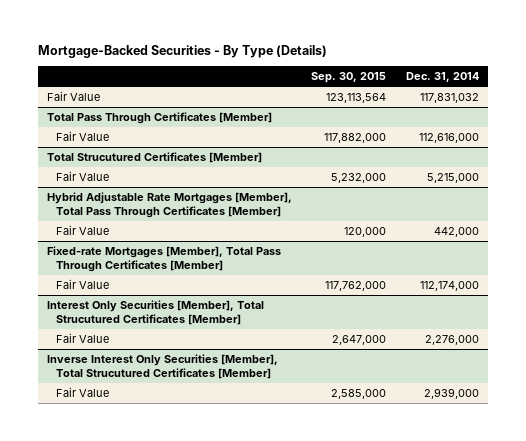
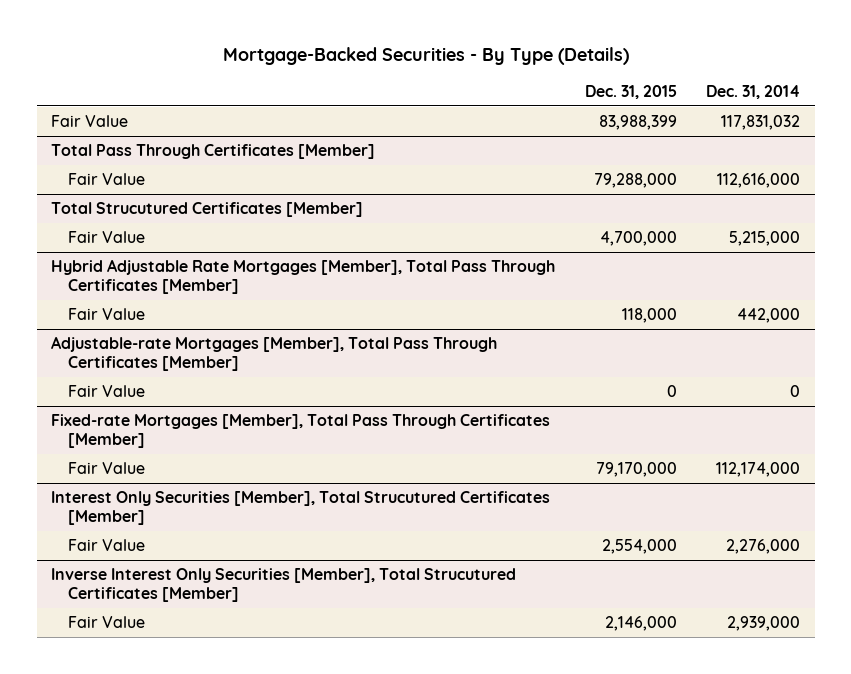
[311,72,387,84] Sep. 30, 2015 -> none
none -> [584,85,677,100] Dec. 31, 2015
none -> [51,336,498,372] Adjustable-rate Mortgages [Member], Total Pass Through Certificates [Member]
none -> [68,385,146,398] Fair Value

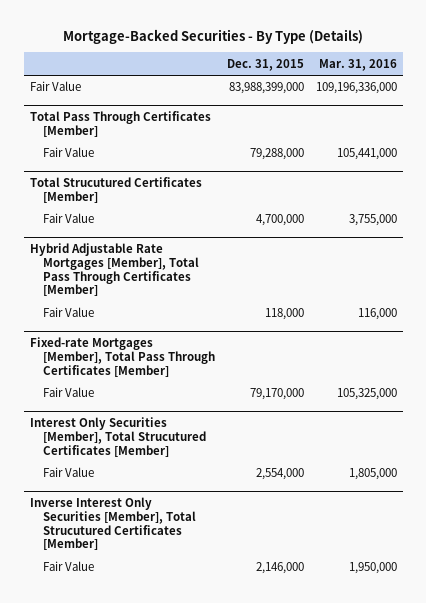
[705,85,800,100] Dec. 31, 2014 -> none
none -> [318,58,397,71] Mar. 31, 2016
[598,115,677,131] 83,988,399 -> [228,82,304,95] 83,988,399,000
[51,336,498,372] Adjustable-rate Mortgages [Member], Total Pass Through Certificates [Member] -> none
[68,385,146,398] Fair Value -> none

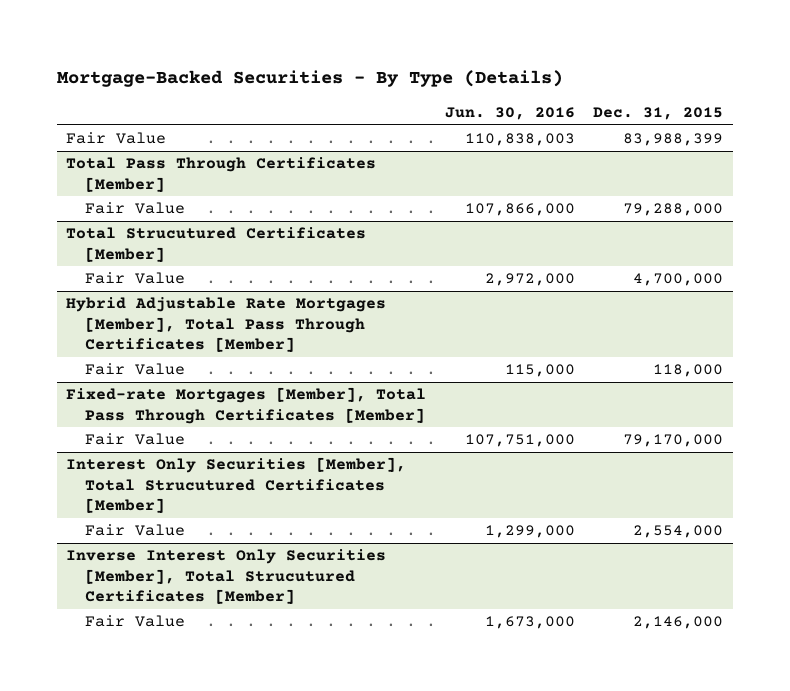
[318,58,397,71] Mar. 31, 2016 -> none
none -> [444,106,575,120] Jun. 30, 2016
[228,82,304,95] 83,988,399,000 -> [623,133,724,147] 83,988,399

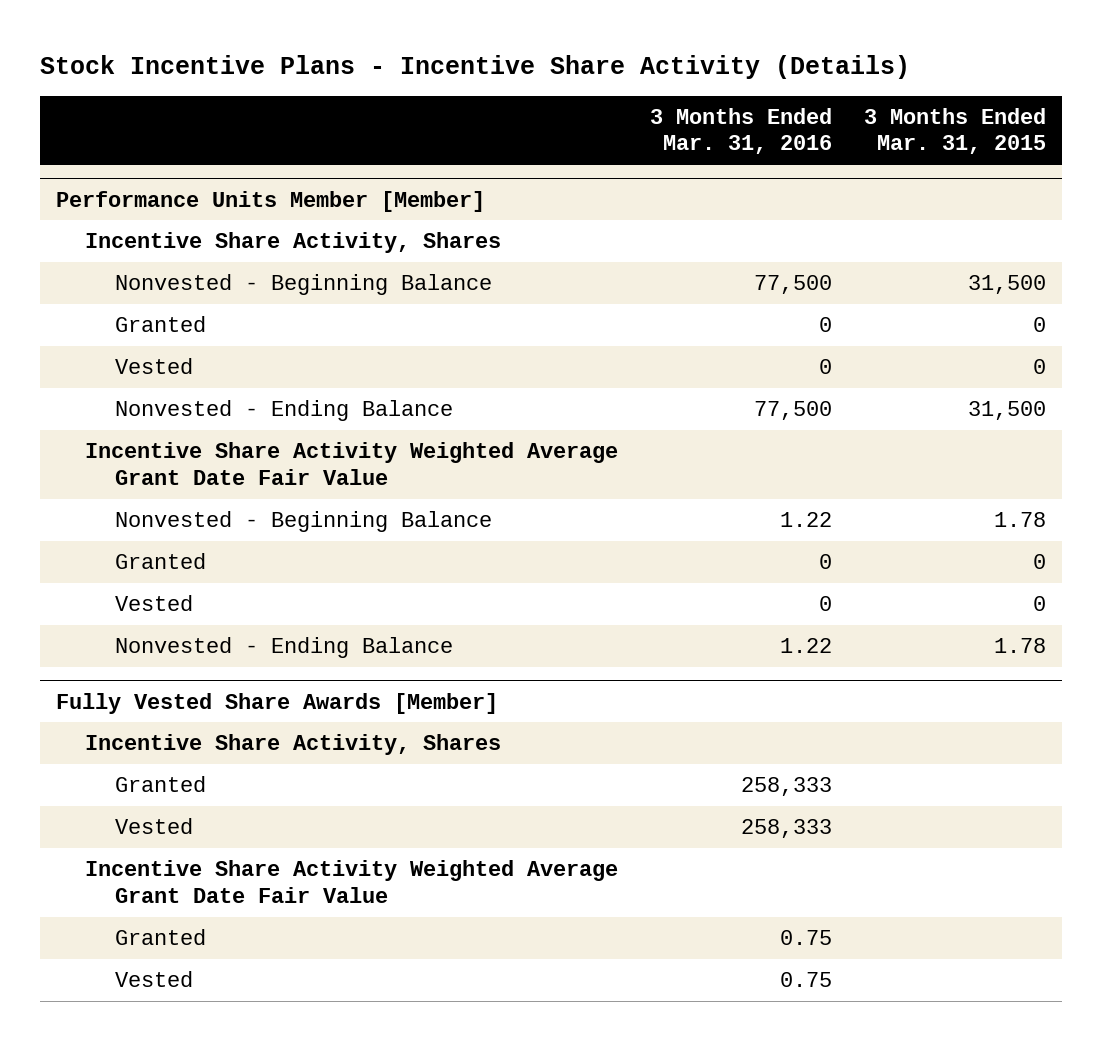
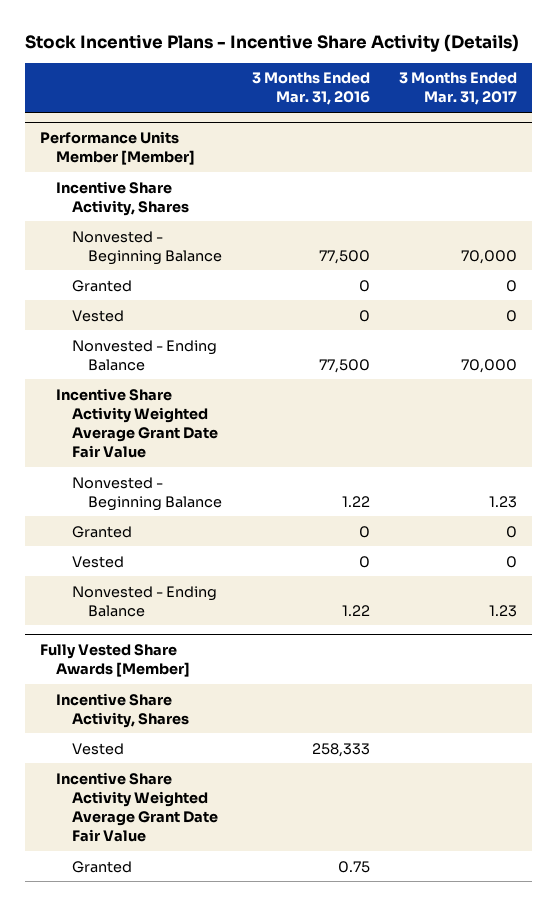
[864,107,1047,155] 3 Months Ended Mar. 31, 2015 -> none
none -> [399,72,518,106] 3 Months Ended Mar. 31, 2017
[114,776,206,793] Granted -> none
[114,971,193,988] Vested -> none

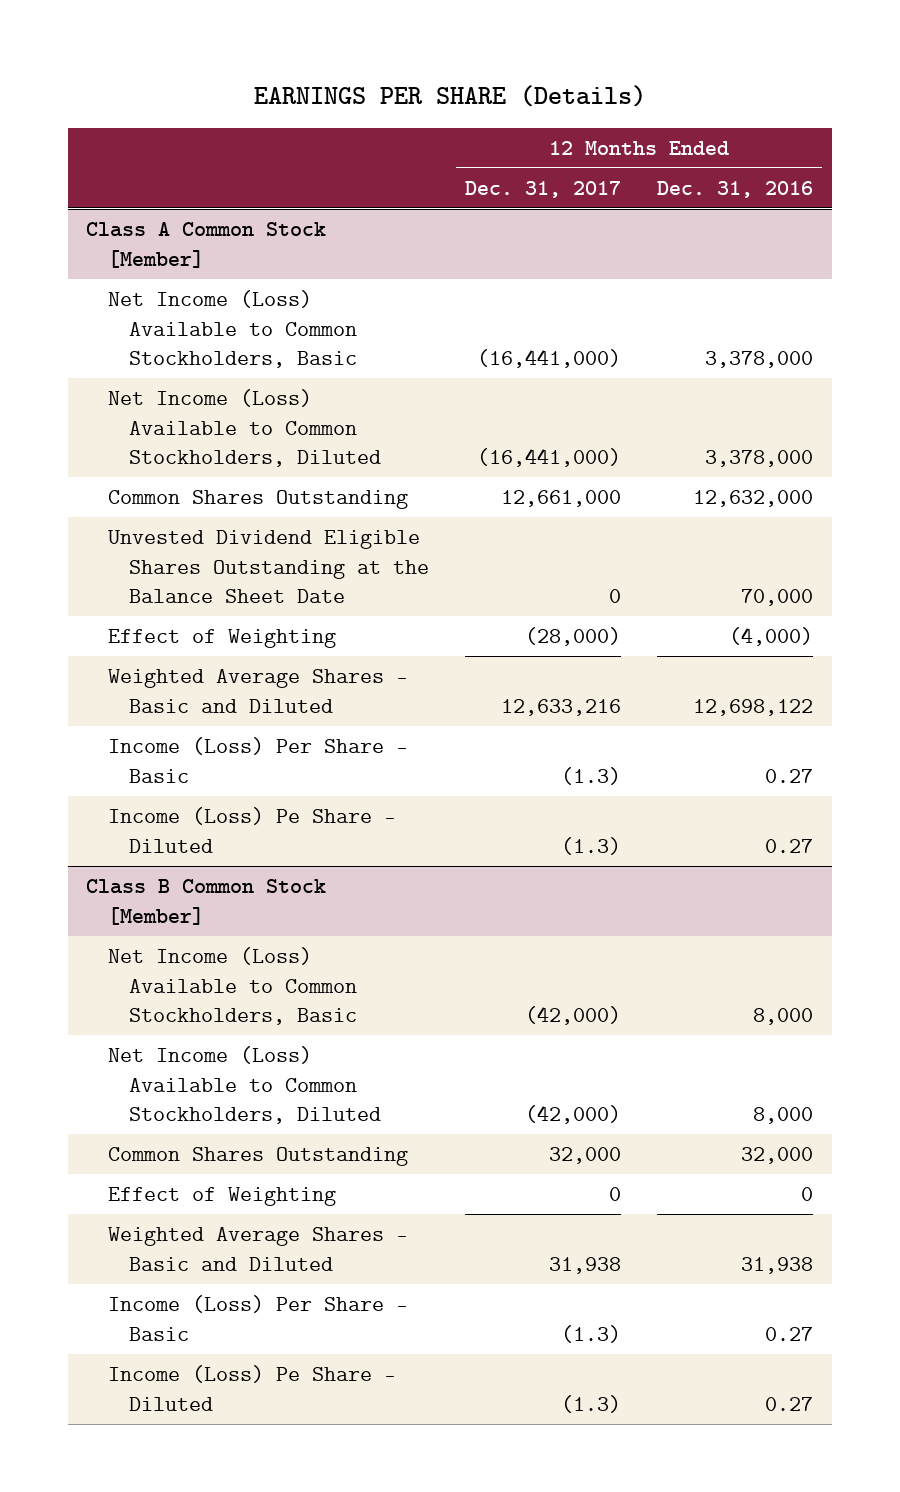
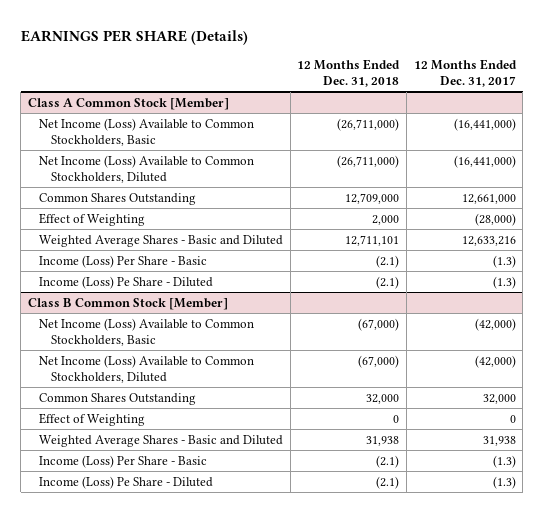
[657,180,814,198] Dec. 31, 2016 -> none
none -> [297,59,401,88] 12 Months Ended Dec. 31, 2018
[107,530,429,604] Unvested Dividend Eligible Shares Outstanding at the Balance Sheet Date -> none

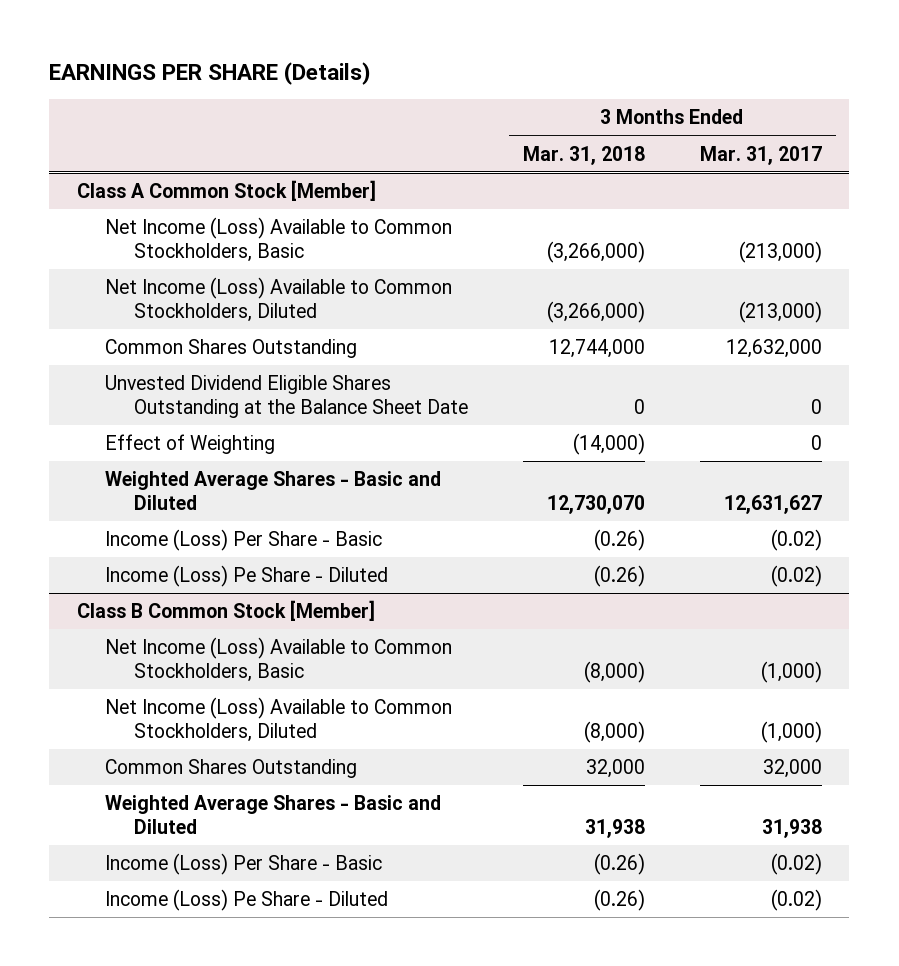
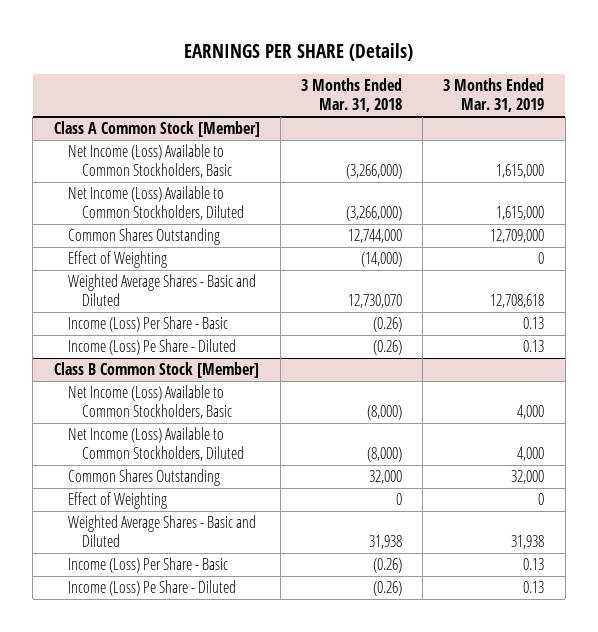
[699,145,822,165] Mar. 31, 2017 -> none
none -> [443,78,545,113] 3 Months Ended Mar. 31, 2019
[105,375,468,419] Unvested Dividend Eligible Shares Outstanding at the Balance Sheet Date -> none
none -> [67,492,167,510] Effect of Weighting

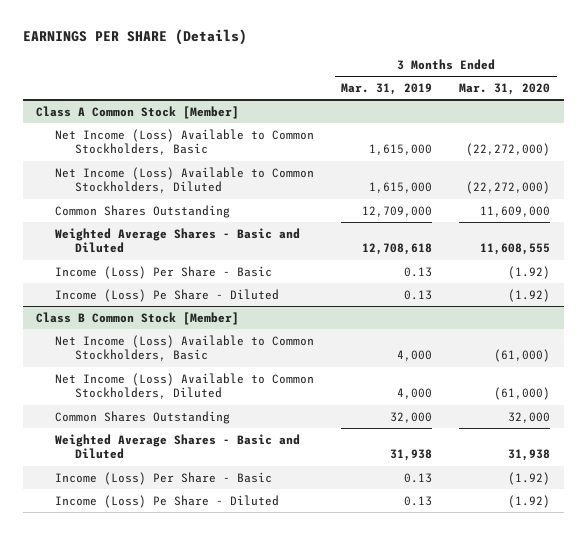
[301,78,403,113] 3 Months Ended Mar. 31, 2018 -> none
none -> [459,82,551,95] Mar. 31, 2020
[67,251,167,269] Effect of Weighting -> none
[67,492,167,510] Effect of Weighting -> none

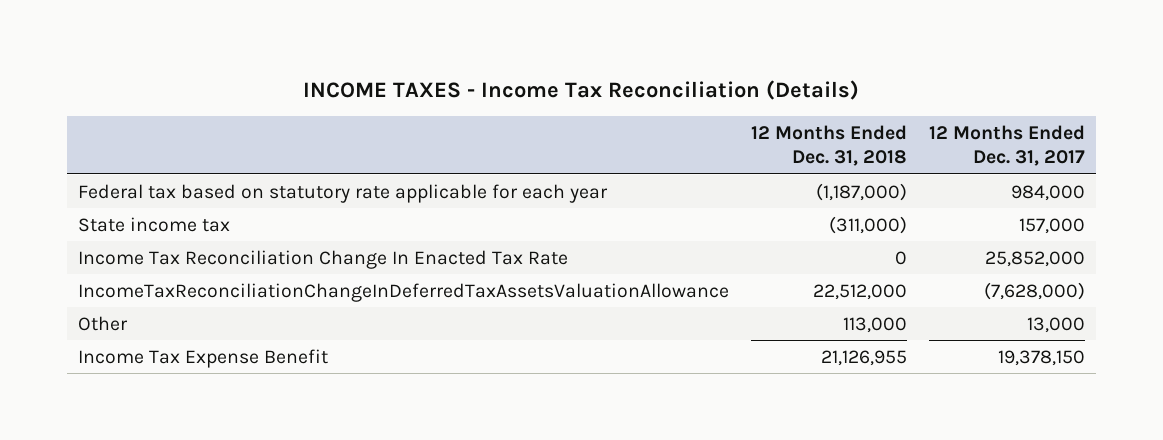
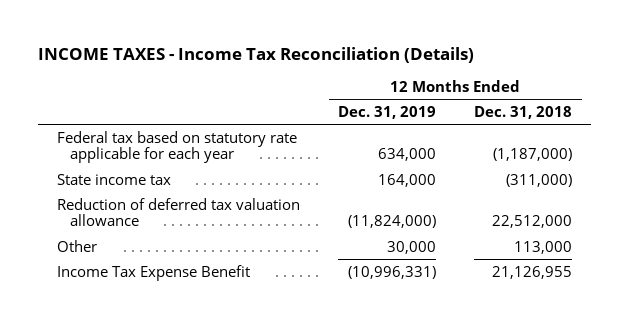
[928,124,1085,167] 12 Months Ended Dec. 31, 2017 -> none
none -> [338,106,437,120] Dec. 31, 2019
[77,249,568,269] Income Tax Reconciliation Change In Enacted Tax Rate -> none
[77,282,729,302] IncomeTaxReconciliationChangeInDeferredTaxAssetsValuationAllowance -> [56,197,300,227] Reduction of deferred tax valuation allowance

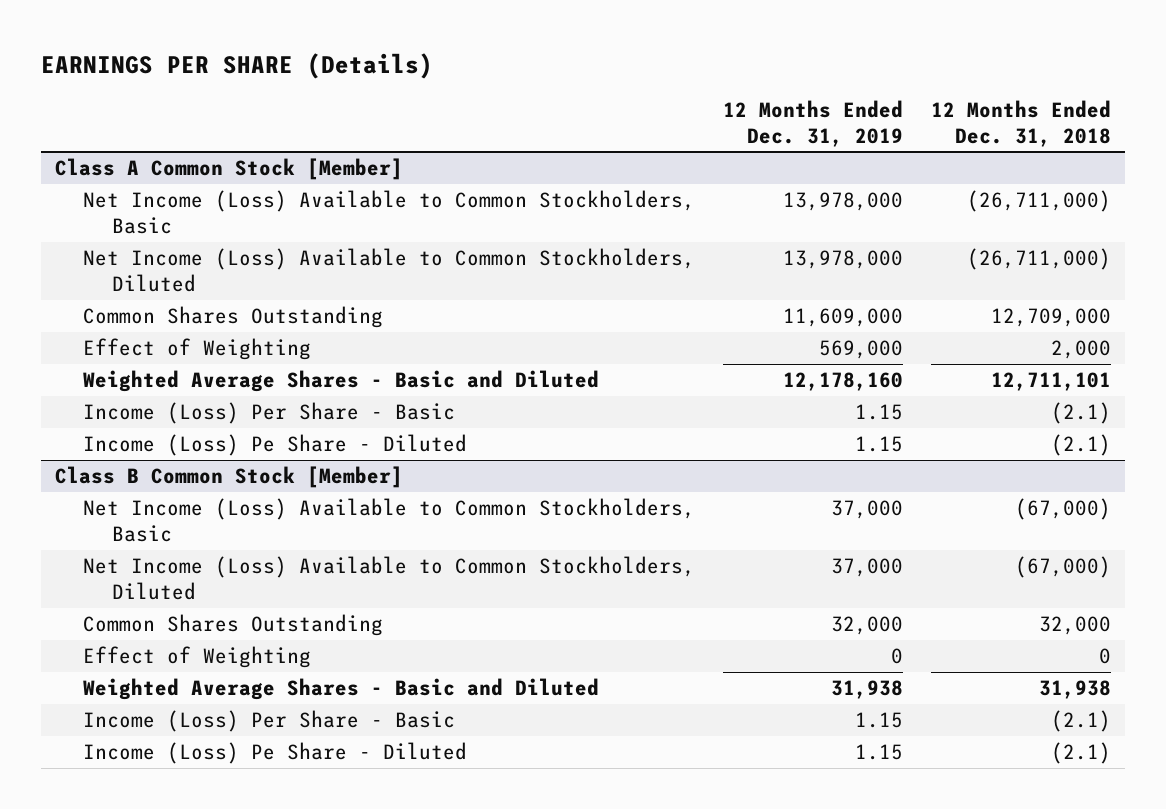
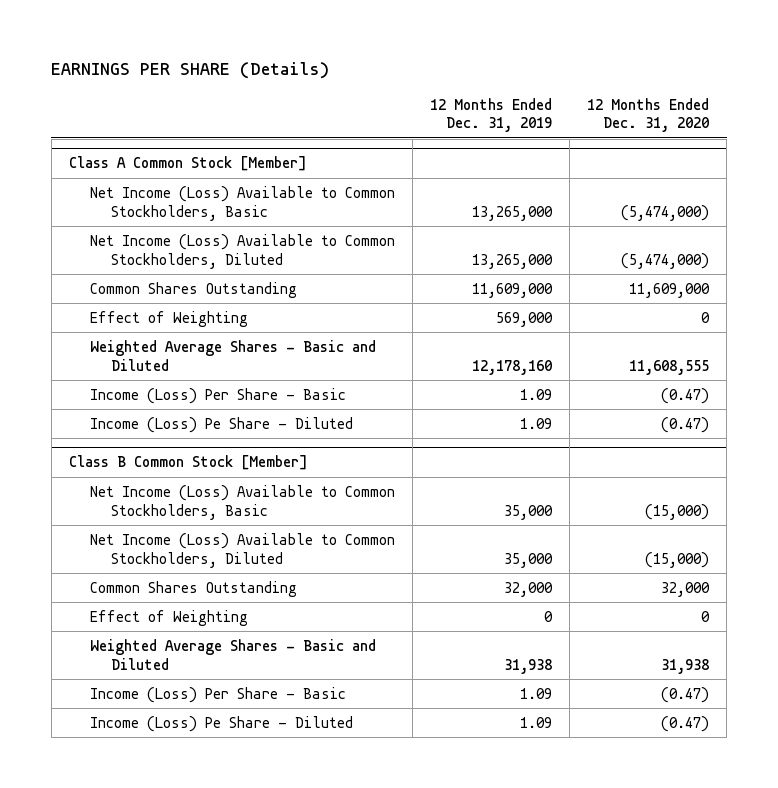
[931,99,1112,147] 12 Months Ended Dec. 31, 2018 -> none
none -> [587,97,710,133] 12 Months Ended Dec. 31, 2020
[783,192,904,212] 13,978,000 -> [472,205,554,221] 13,265,000
[783,250,904,270] 13,978,000 -> [472,253,554,269] 13,265,000
[855,404,904,421] 1.15 -> [520,388,553,400] 1.09
[855,436,904,453] 1.15 -> [520,417,553,429] 1.09
[831,500,904,520] 37,000 -> [504,504,554,520] 35,000
[831,558,904,578] 37,000 -> [504,552,554,568] 35,000
[855,712,904,729] 1.15 -> [520,687,553,699] 1.09
[855,744,904,761] 1.15 -> [520,716,553,728] 1.09

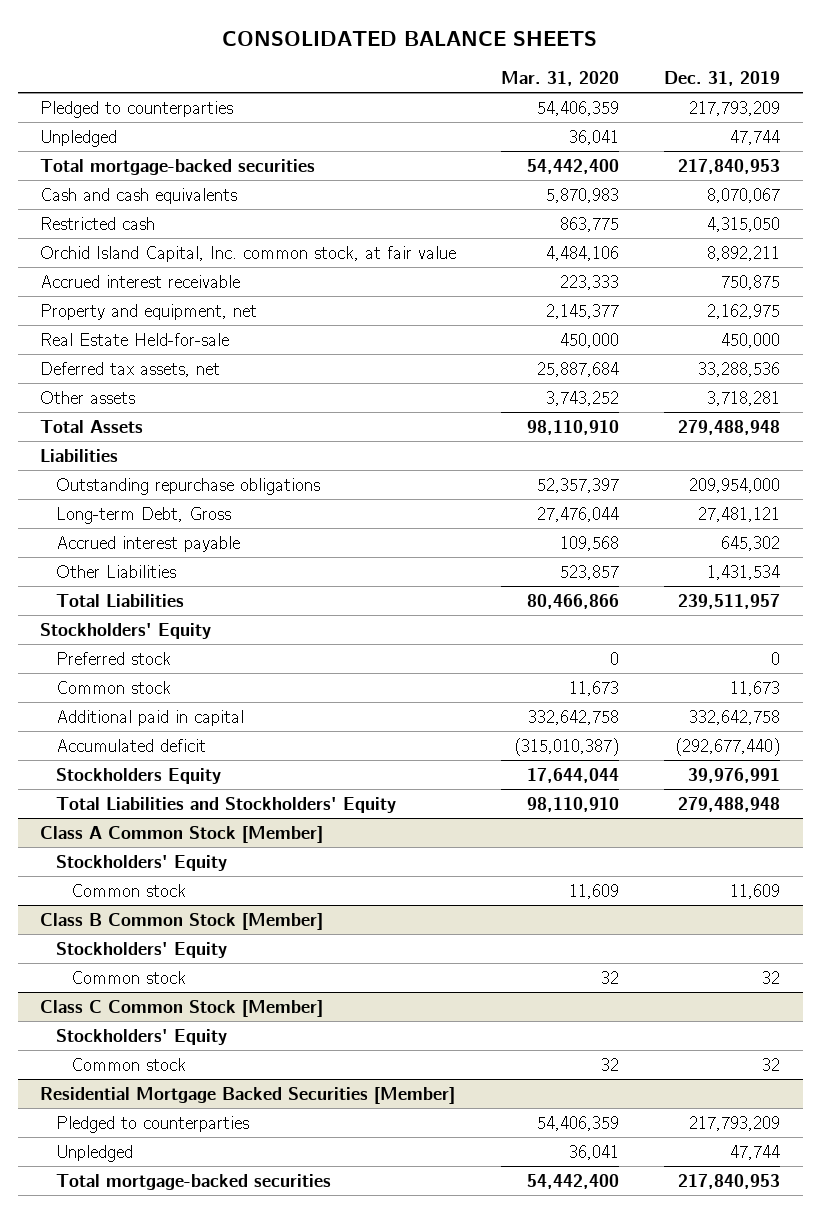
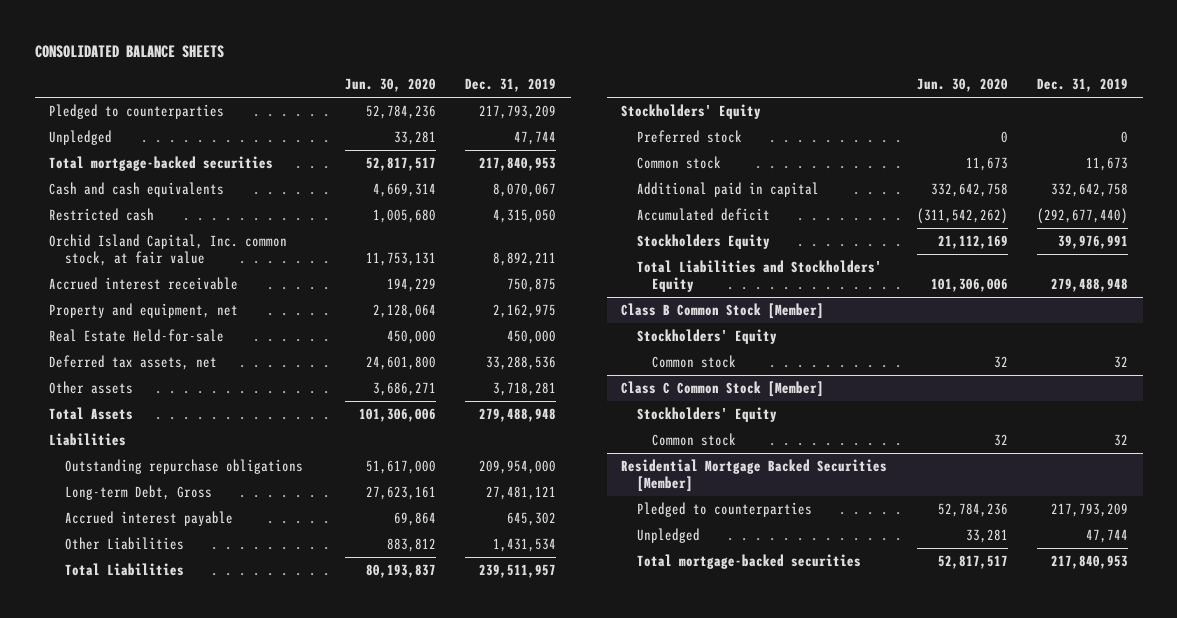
[501,71,620,87] Mar. 31, 2020 -> none
none -> [344,78,436,93] Jun. 30, 2020
[40,825,324,843] Class A Common Stock [Member] -> none
[55,854,227,871] Stockholders' Equity -> none
[71,883,187,897] Common stock -> none

